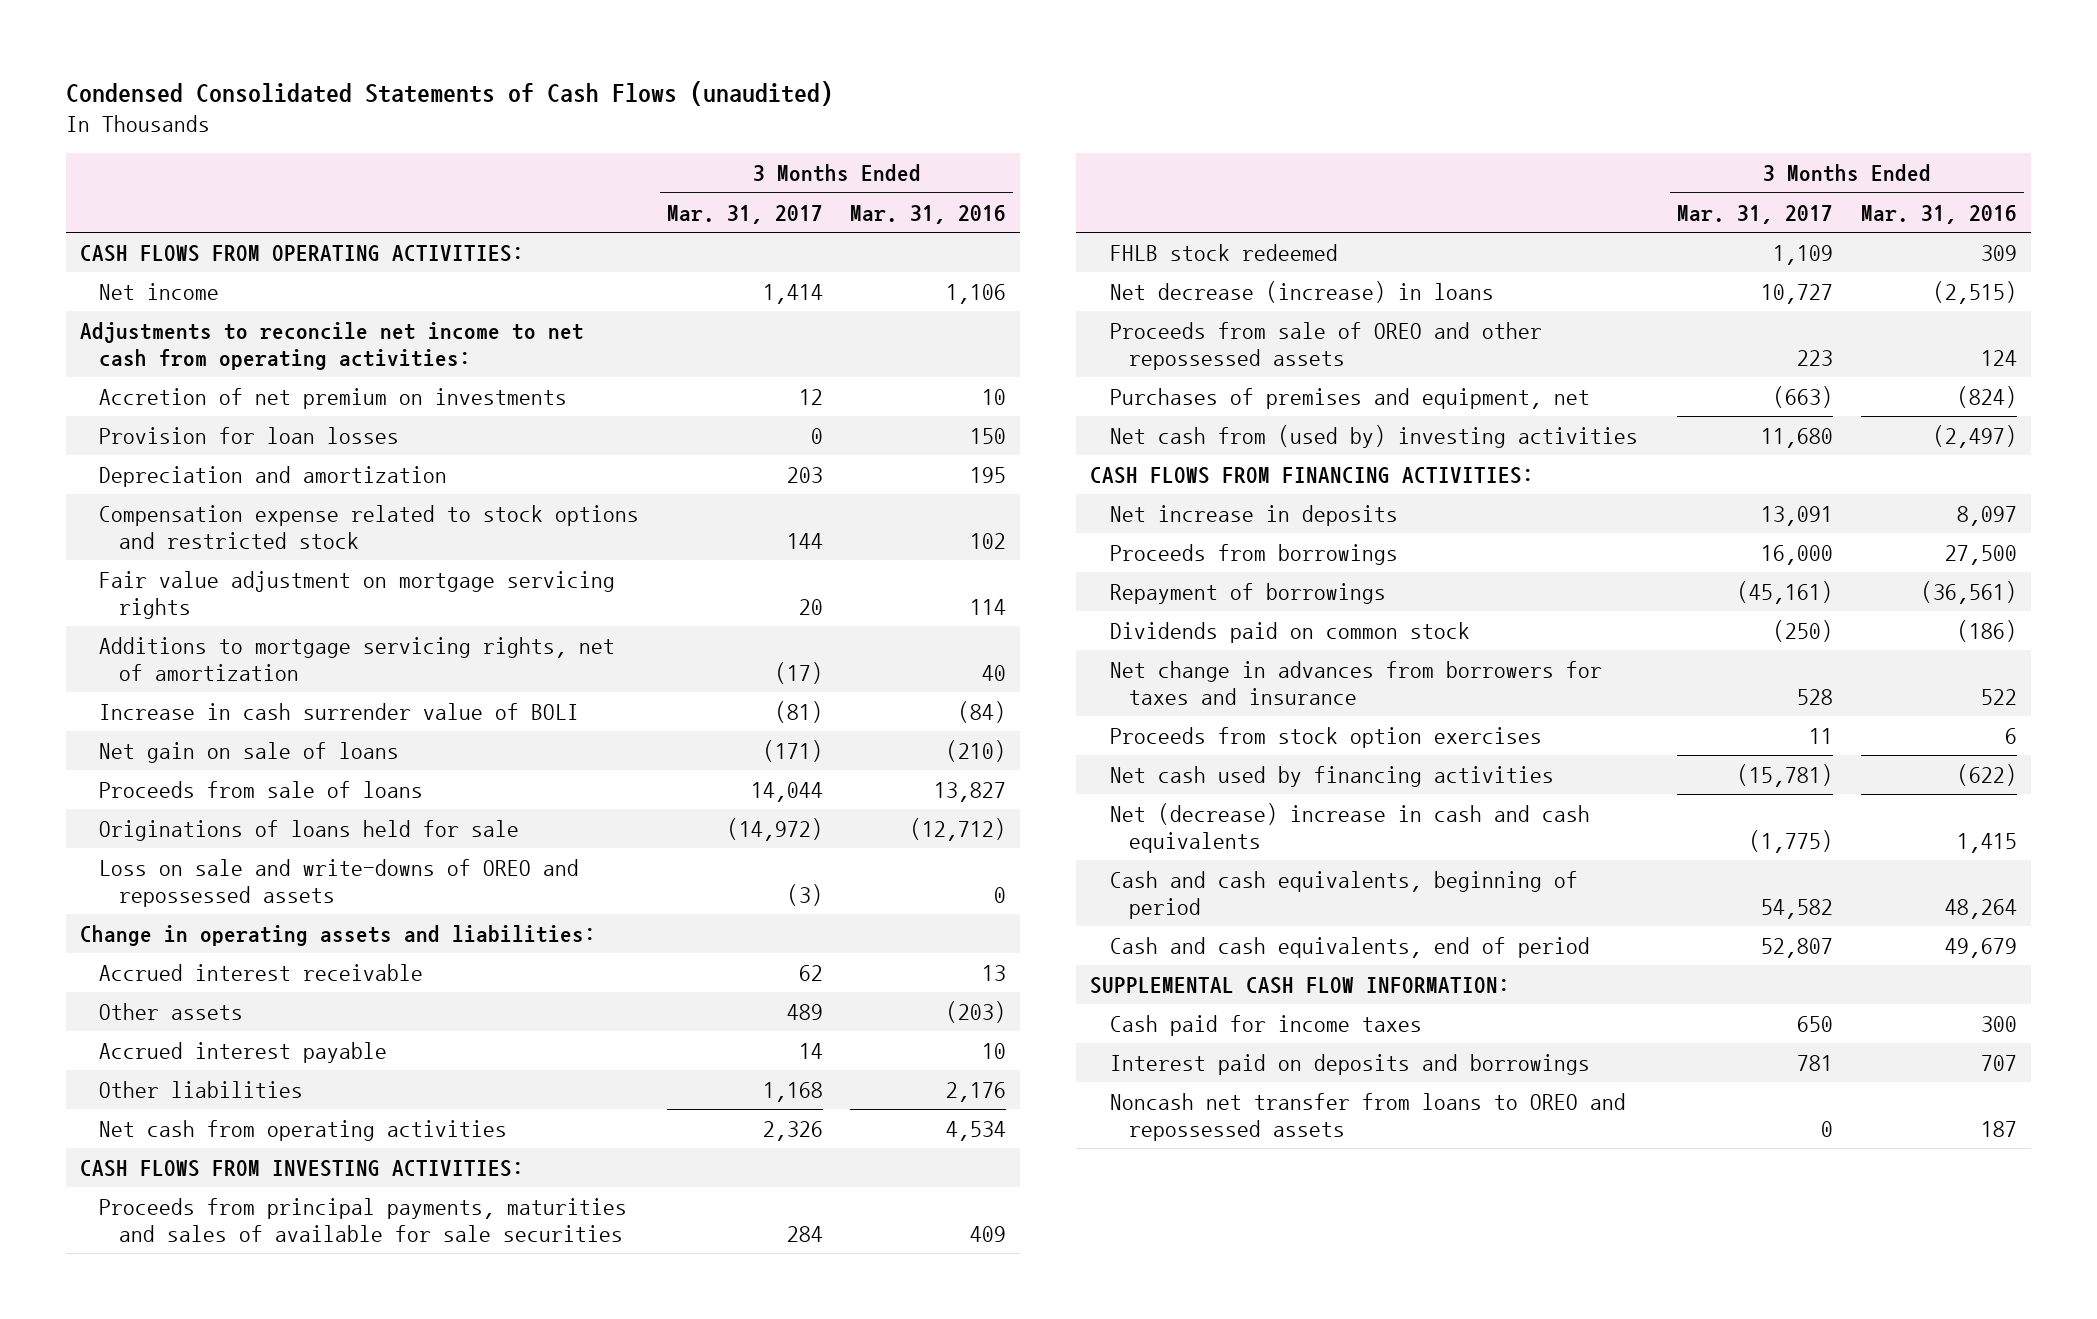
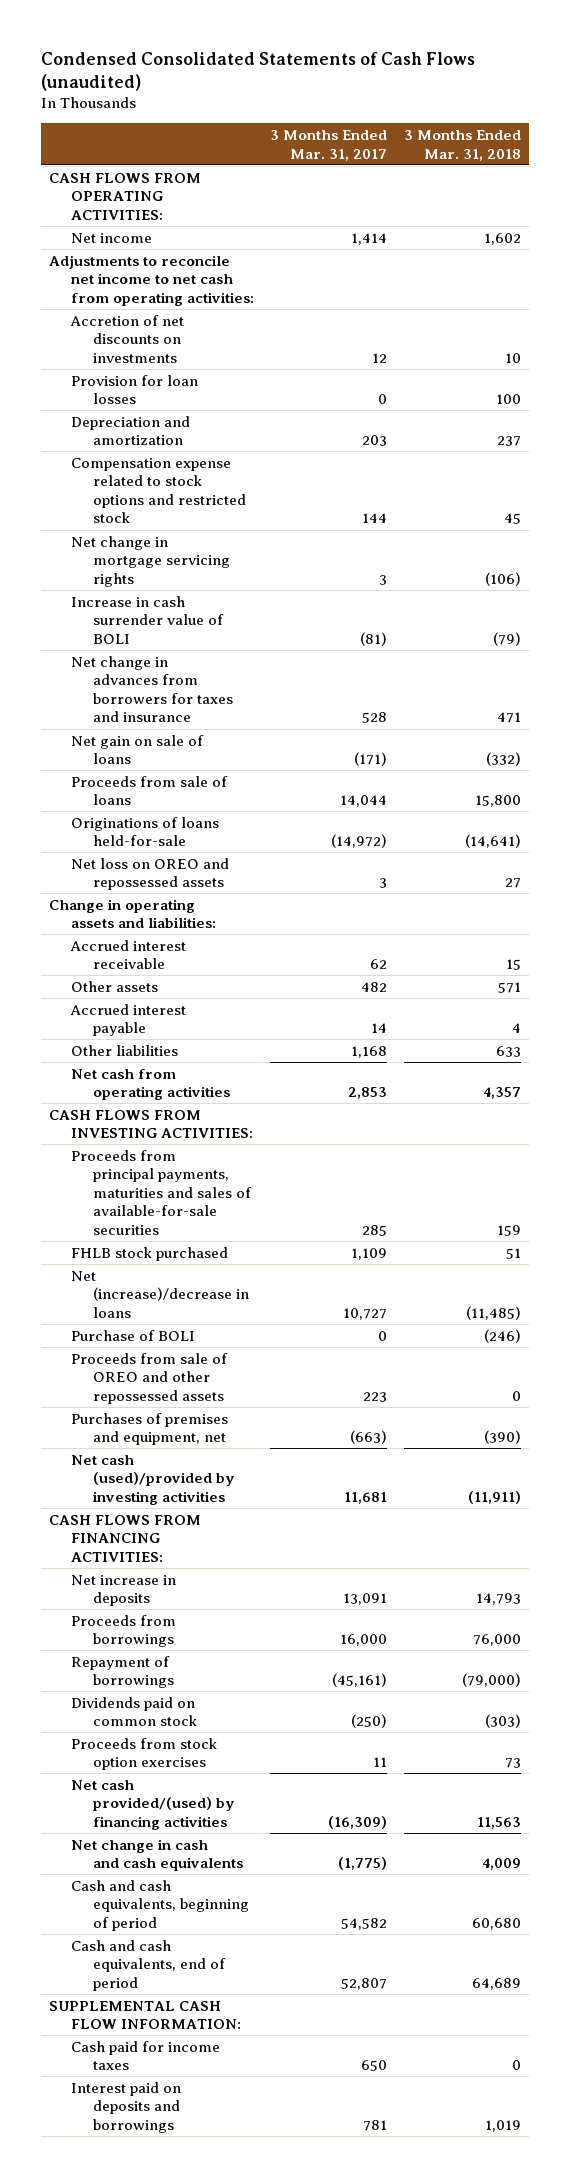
[850,204,1007,224] Mar. 31, 2016 -> none
none -> [403,129,521,161] 3 Months Ended Mar. 31, 2018
[99,387,568,409] Accretion of net premium on investments -> [70,314,185,363] Accretion of net discounts on investments
[99,636,616,681] Additions to mortgage servicing rights, net of amortization -> none
[99,570,616,619] Fair value adjustment on mortgage servicing rights -> [71,535,230,587] Net change in mortgage servicing rights
[798,598,823,615] 20 -> [379,574,388,585] 3
[1109,660,1602,705] Net change in advances from borrowers for taxes and insurance -> [71,655,233,723] Net change in advances from borrowers for taxes and insurance
[99,819,520,841] Originations of loans held for sale -> [71,816,220,847] Originations of loans held-for-sale
[99,858,580,907] Loss on sale and write-downs of OREO and repossessed assets -> [71,857,230,891] Net loss on OREO and repossessed assets
[786,883,823,906] (3) -> [379,878,388,889] 3
[786,1003,823,1020] 489 -> [361,981,388,992] 482
[762,1120,823,1141] 2,326 -> [348,1087,388,1100] 2,853
[99,1197,628,1242] Proceeds from principal payments, maturities and sales of available for sale securities -> [71,1149,252,1236] Proceeds from principal payments, maturities and sales of available-for-sale securities
[786,1225,823,1242] 284 -> [362,1225,388,1237] 285
[1109,243,1338,261] FHLB stock redeemed -> [71,1246,229,1261] FHLB stock purchased
[1109,280,1494,303] Net decrease (increase) in loans -> [71,1270,249,1318] Net (increase)/decrease in loans
none -> [71,1329,196,1341] Purchase of BOLI
[1109,424,1638,448] Net cash from (used by) investing activities -> [71,1454,235,1505] Net cash (used)/provided by investing activities
[1761,427,1834,448] 11,680 -> [344,1491,388,1504] 11,681
[1109,765,1554,787] Net cash used by financing activities -> [71,1779,235,1830] Net cash provided/(used) by financing activities
[1737,763,1834,787] (15,781) -> [328,1815,388,1829] (16,309)
[1109,802,1590,853] Net (decrease) increase in cash and cash equivalents -> [71,1838,243,1872] Net change in cash and cash equivalents
[1109,1092,1626,1141] Noncash net transfer from loans to OREO and repossessed assets -> none

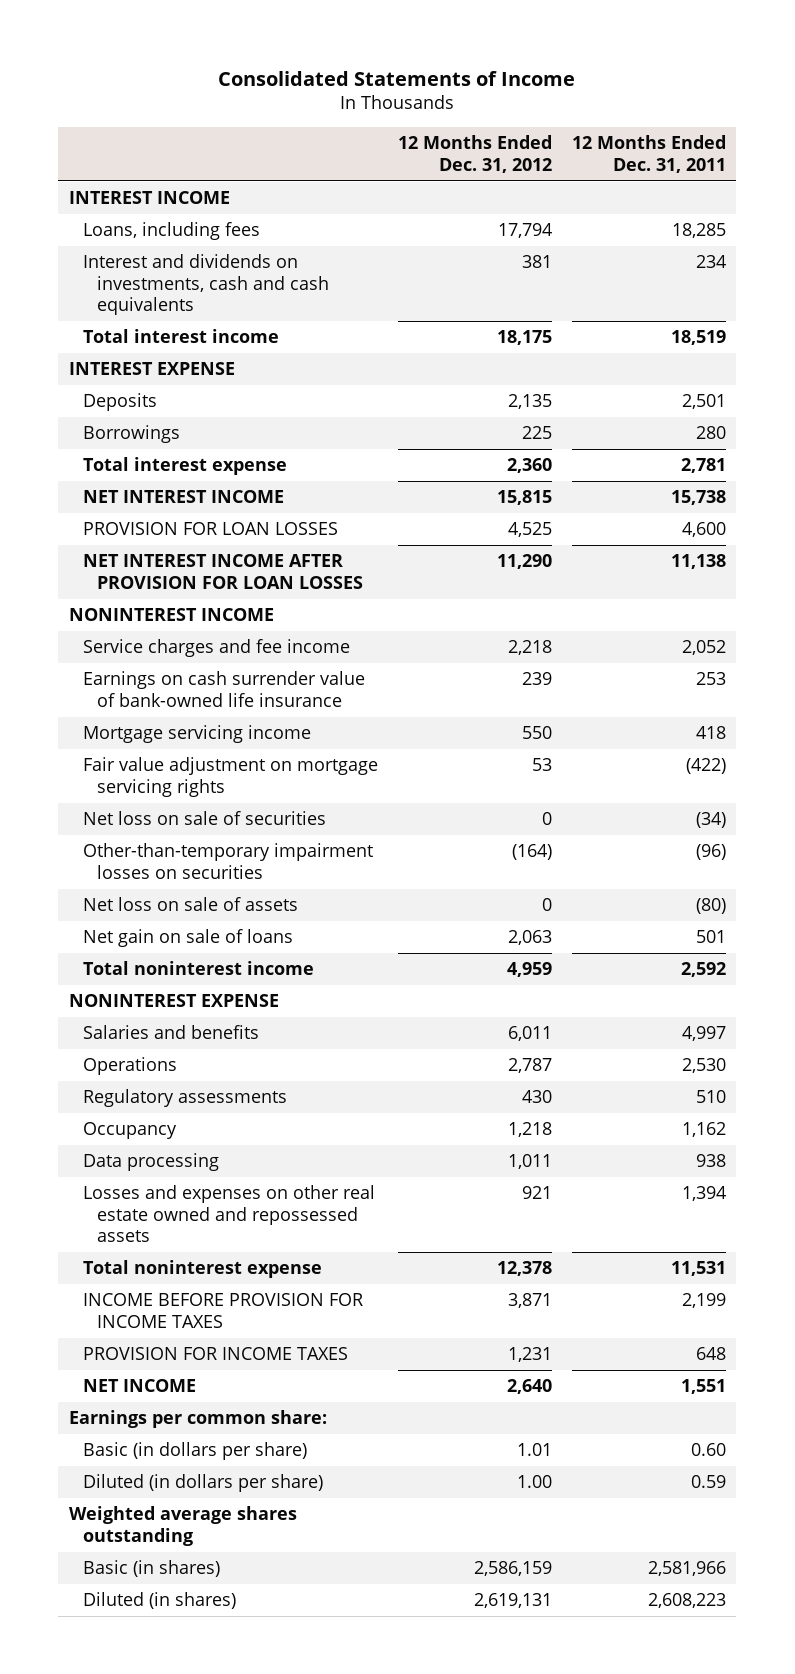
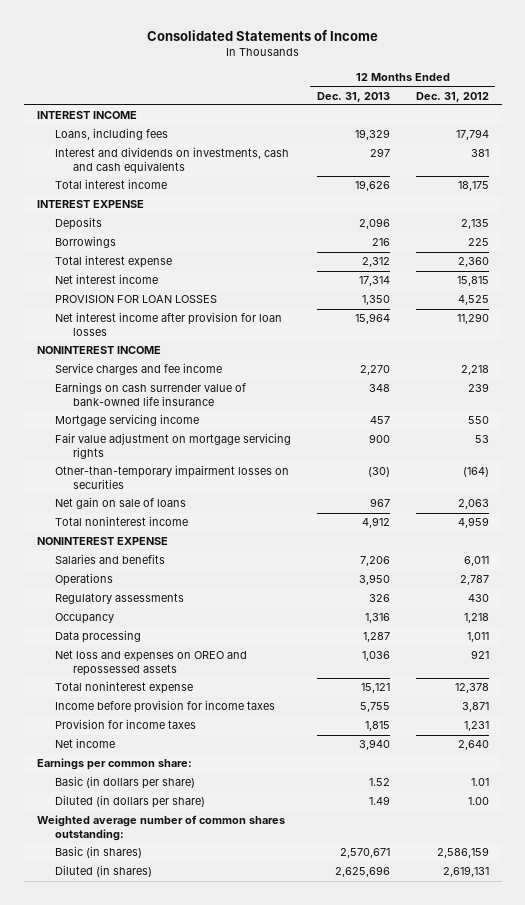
[572,135,727,173] 12 Months Ended Dec. 31, 2011 -> none
none -> [316,91,390,102] Dec. 31, 2013
[82,490,284,504] NET INTEREST INCOME -> [54,274,158,285] Net interest income
[82,554,363,589] NET INTEREST INCOME AFTER PROVISION FOR LOAN LOSSES -> [54,312,282,336] Net interest income after provision for loan losses
[82,811,326,826] Net loss on sale of securities -> none
[82,897,298,912] Net loss on sale of assets -> none
[82,1185,375,1243] Losses and expenses on other real estate owned and repossessed assets -> [54,650,247,676] Net loss and expenses on OREO and repossessed assets
[82,1293,363,1328] INCOME BEFORE PROVISION FOR INCOME TAXES -> [54,700,275,714] Income before provision for income taxes
[82,1347,348,1361] PROVISION FOR INCOME TAXES -> [54,719,196,730] Provision for income taxes
[82,1379,196,1393] NET INCOME -> [54,738,115,749] Net income
[68,1506,297,1546] Weighted average shares outstanding -> [36,815,285,841] Weighted average number of common shares outstanding:

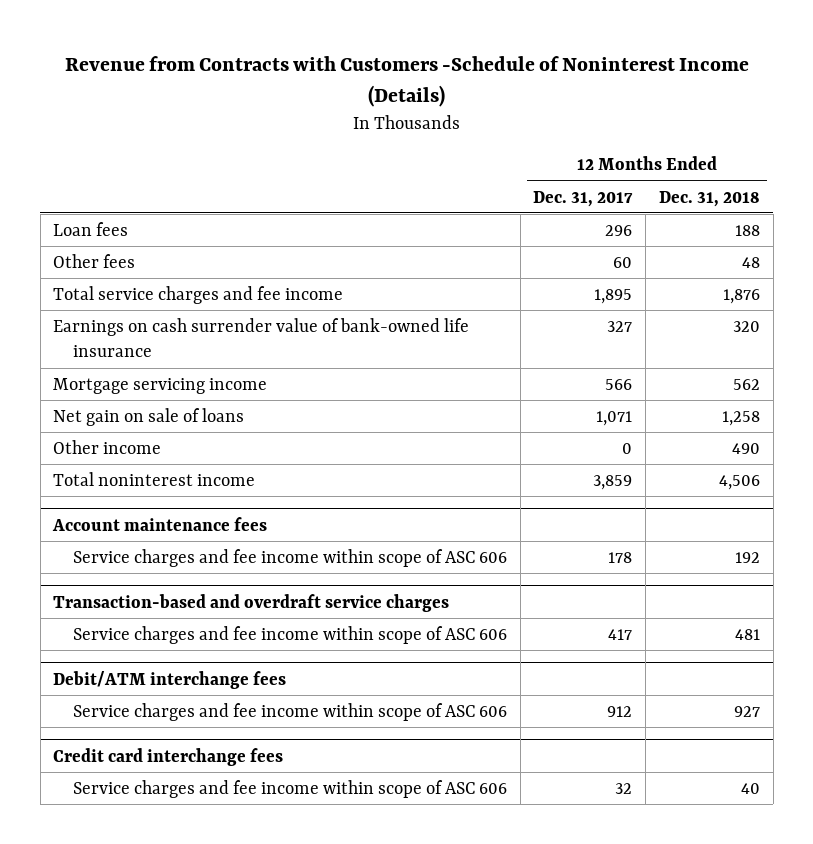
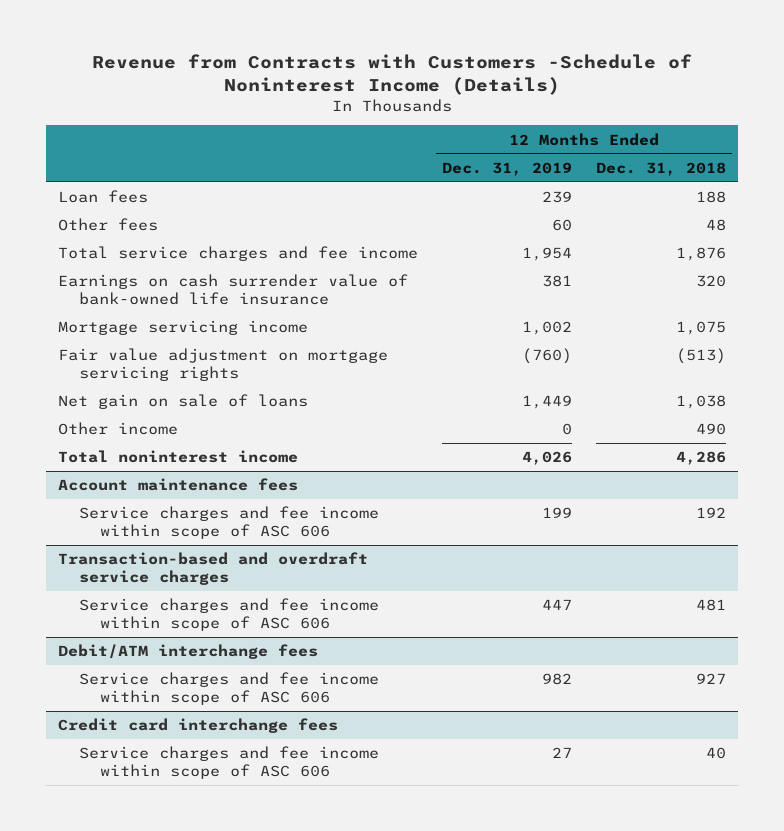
[533,190,634,207] Dec. 31, 2017 -> none
none -> [441,161,572,176] Dec. 31, 2019
[733,378,761,390] 562 -> [675,321,726,336] 1,075
none -> [57,348,388,382] Fair value adjustment on mortgage servicing rights
[722,410,761,426] 1,258 -> [675,395,726,410] 1,038
[719,474,761,490] 4,506 -> [675,451,726,466] 4,286

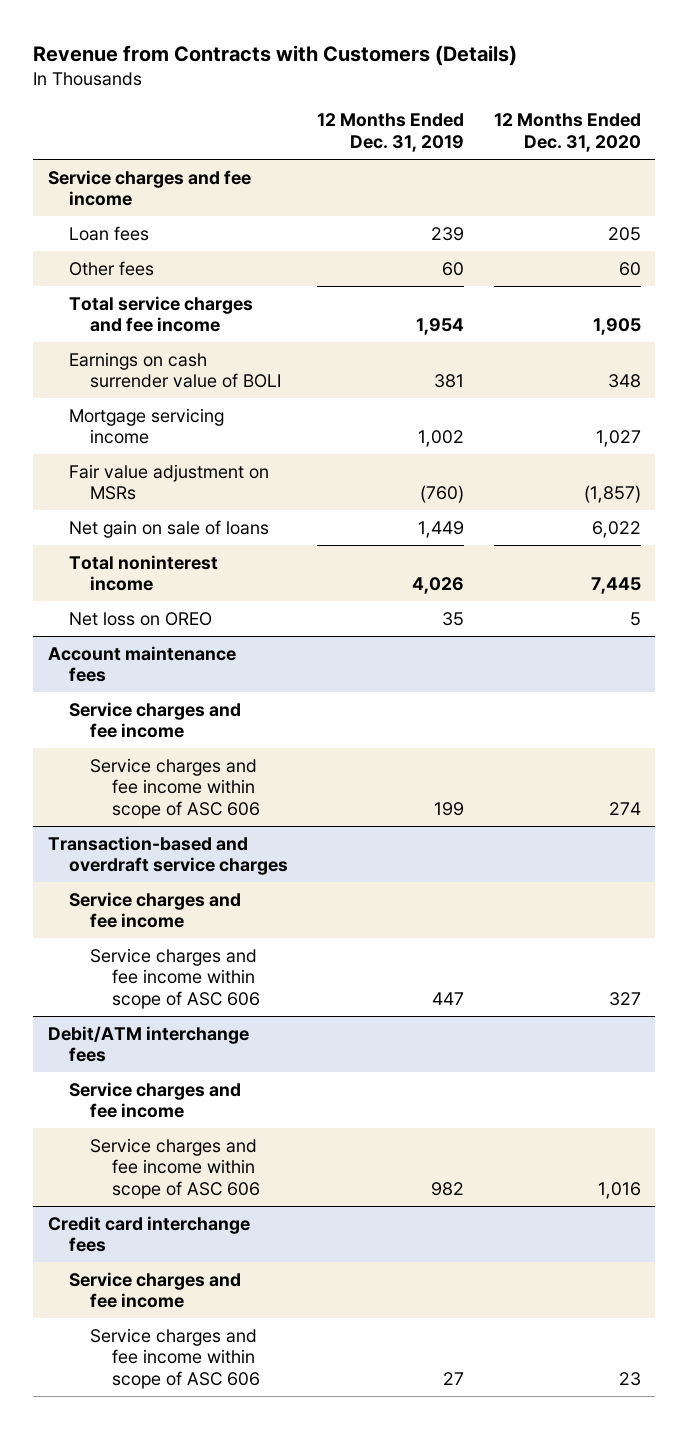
[91,54,692,96] Revenue from Contracts with Customers -Schedule of Noninterest Income (Details) -> [33,44,518,66] Revenue from Contracts with Customers (Details)
[595,161,726,176] Dec. 31, 2018 -> none
none -> [493,113,641,153] 12 Months Ended Dec. 31, 2020
none -> [47,169,251,207] Service charges and fee income
[57,274,408,306] Earnings on cash surrender value of bank-owned life insurance -> [69,351,282,389] Earnings on cash surrender value of BOLI
[57,348,388,382] Fair value adjustment on mortgage servicing rights -> [69,463,270,501] Fair value adjustment on MSRs
[57,422,178,436] Other income -> none
none -> [69,611,213,626] Net loss on OREO
none -> [69,701,242,739] Service charges and fee income
none -> [69,891,242,929] Service charges and fee income
none -> [69,1081,242,1119] Service charges and fee income
none -> [69,1271,242,1309] Service charges and fee income

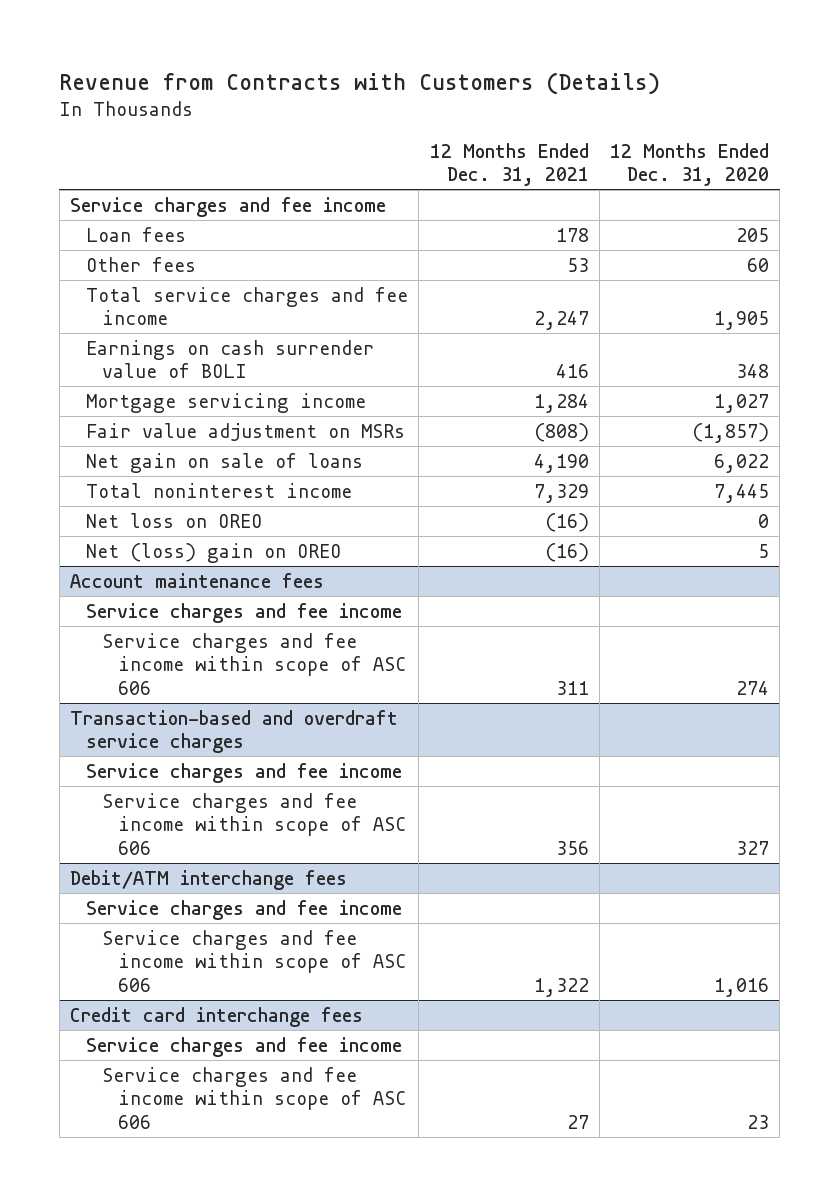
[317,113,465,153] 12 Months Ended Dec. 31, 2019 -> none
none -> [429,142,589,187] 12 Months Ended Dec. 31, 2021
[629,611,641,626] 5 -> [758,513,770,528] 0
none -> [86,542,342,563] Net (loss) gain on OREO

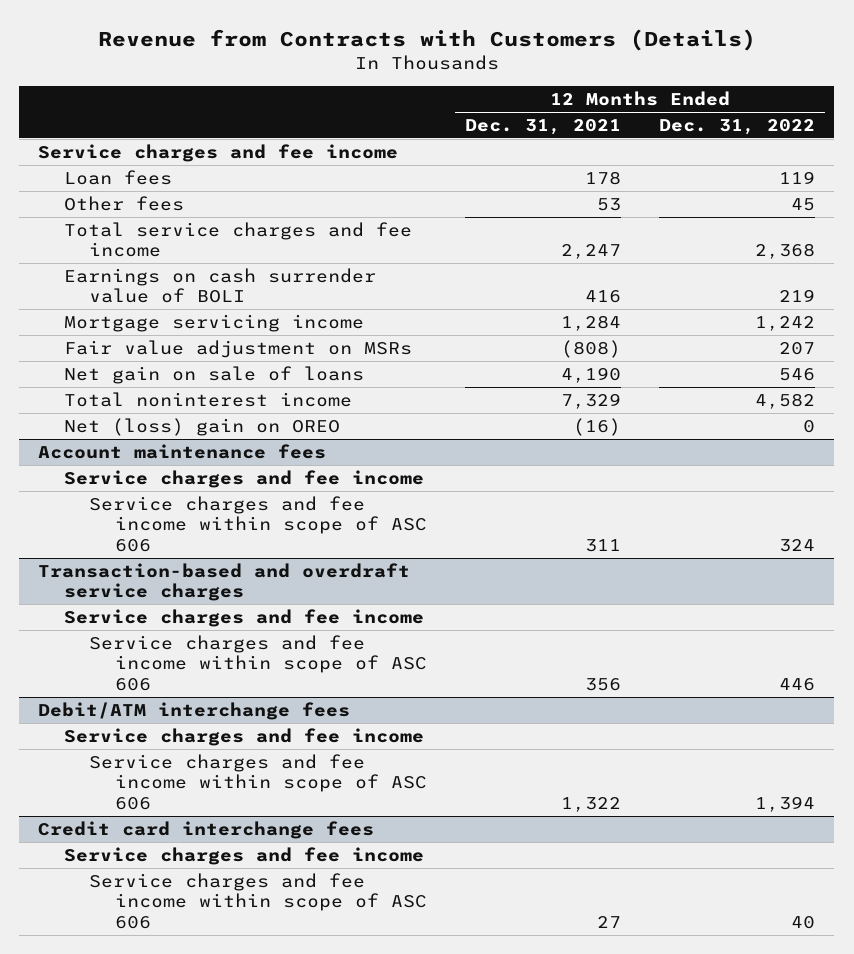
[610,142,770,187] 12 Months Ended Dec. 31, 2020 -> none
none -> [659,118,816,135] Dec. 31, 2022
[86,512,263,528] Net loss on OREO -> none

